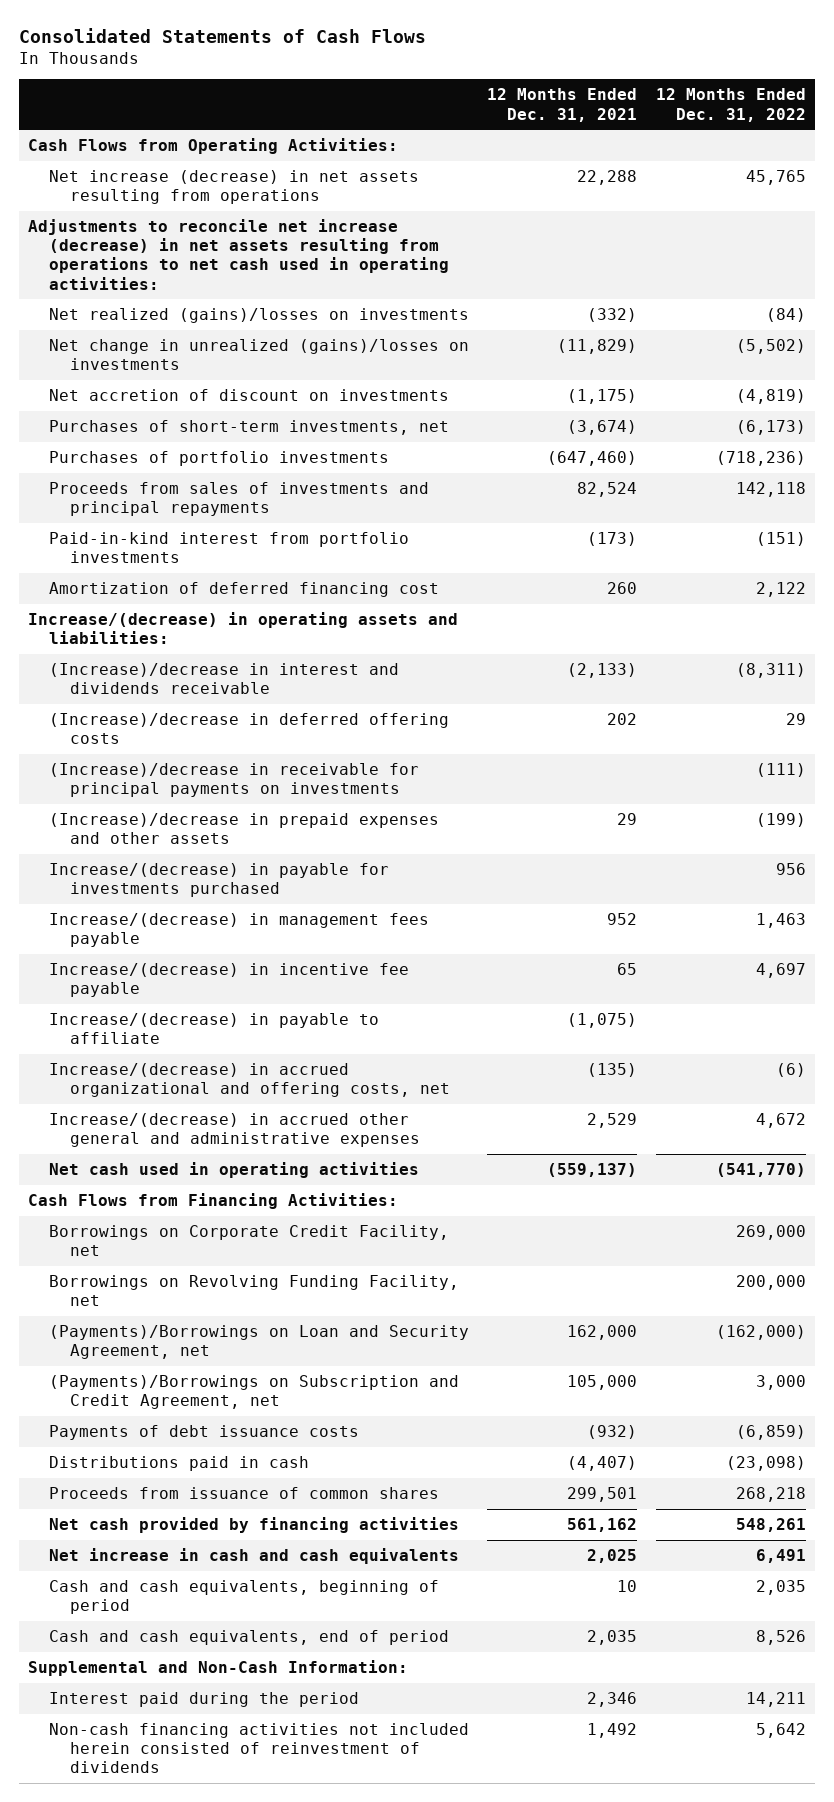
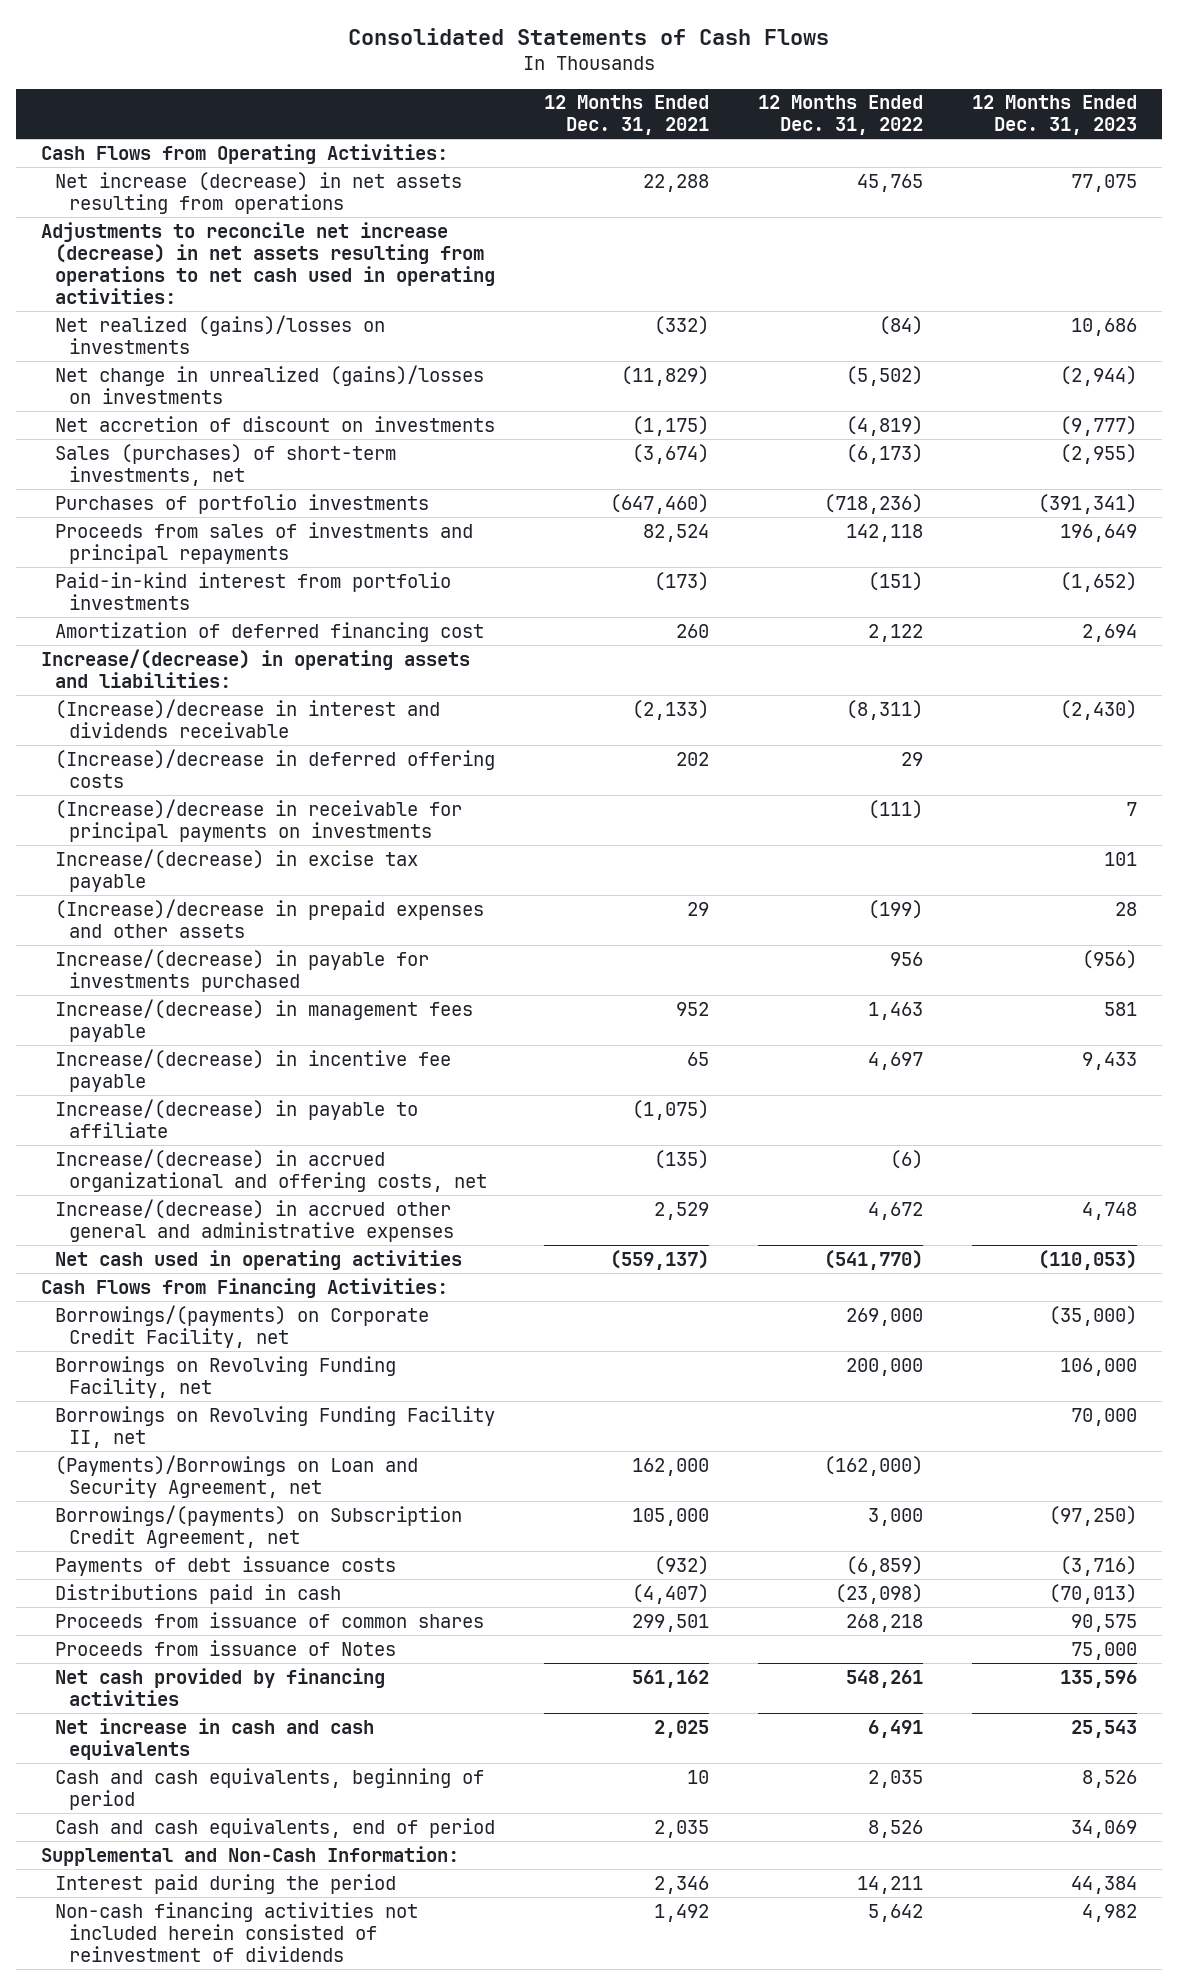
none -> [972,95,1138,136] 12 Months Ended Dec. 31, 2023
[49,420,450,436] Purchases of short-term investments, net -> [54,443,396,486] Sales (purchases) of short-term investments, net
none -> [54,848,418,892] Increase/(decrease) in excise tax payable
[49,1225,450,1257] Borrowings on Corporate Credit Facility, net -> [54,1304,429,1348] Borrowings/(payments) on Corporate Credit Facility, net
none -> [54,1405,495,1448] Borrowings on Revolving Funding Facility II, net
[49,1375,460,1410] (Payments)/Borrowings on Subscription and Credit Agreement, net -> [54,1504,462,1548] Borrowings/(payments) on Subscription Credit Agreement, net
none -> [54,1639,396,1656] Proceeds from issuance of Notes

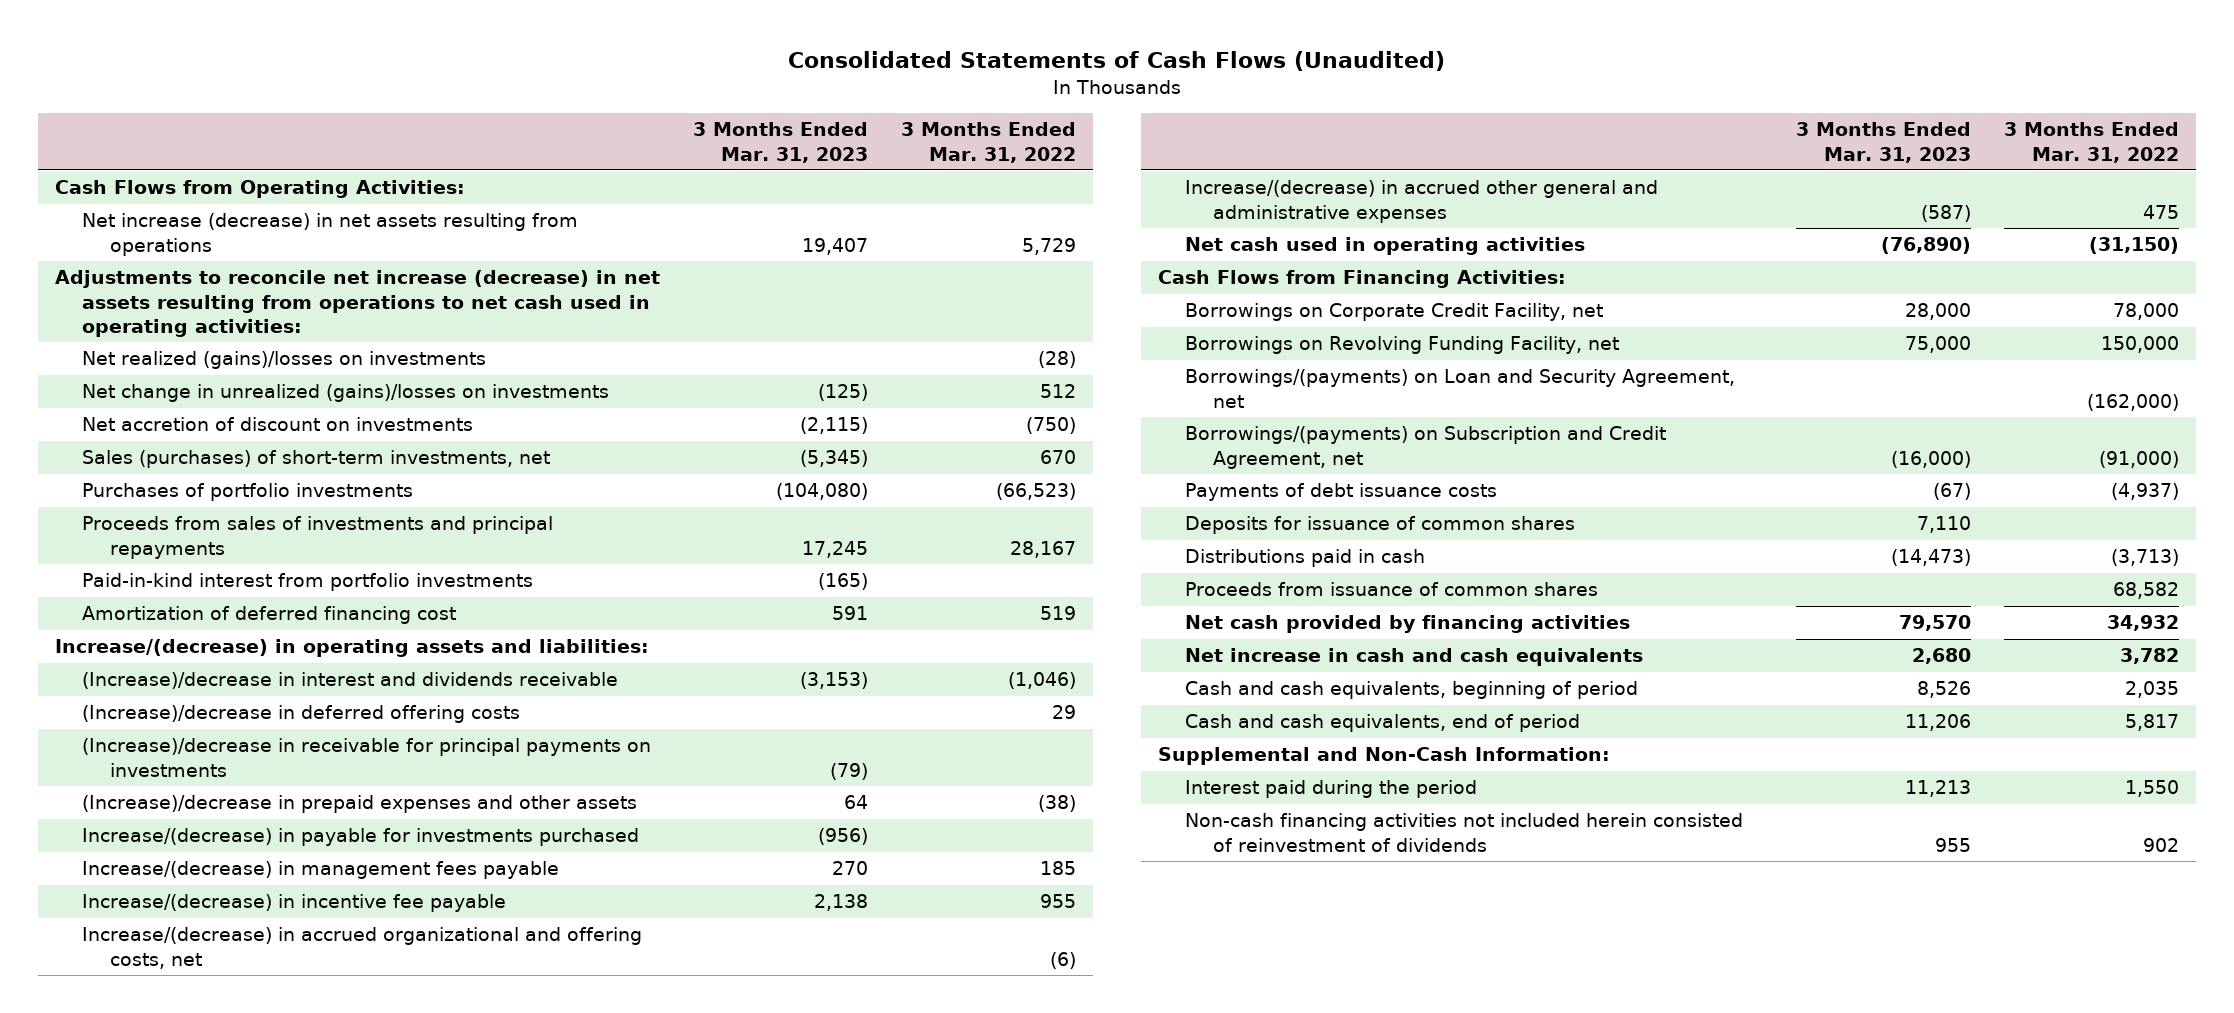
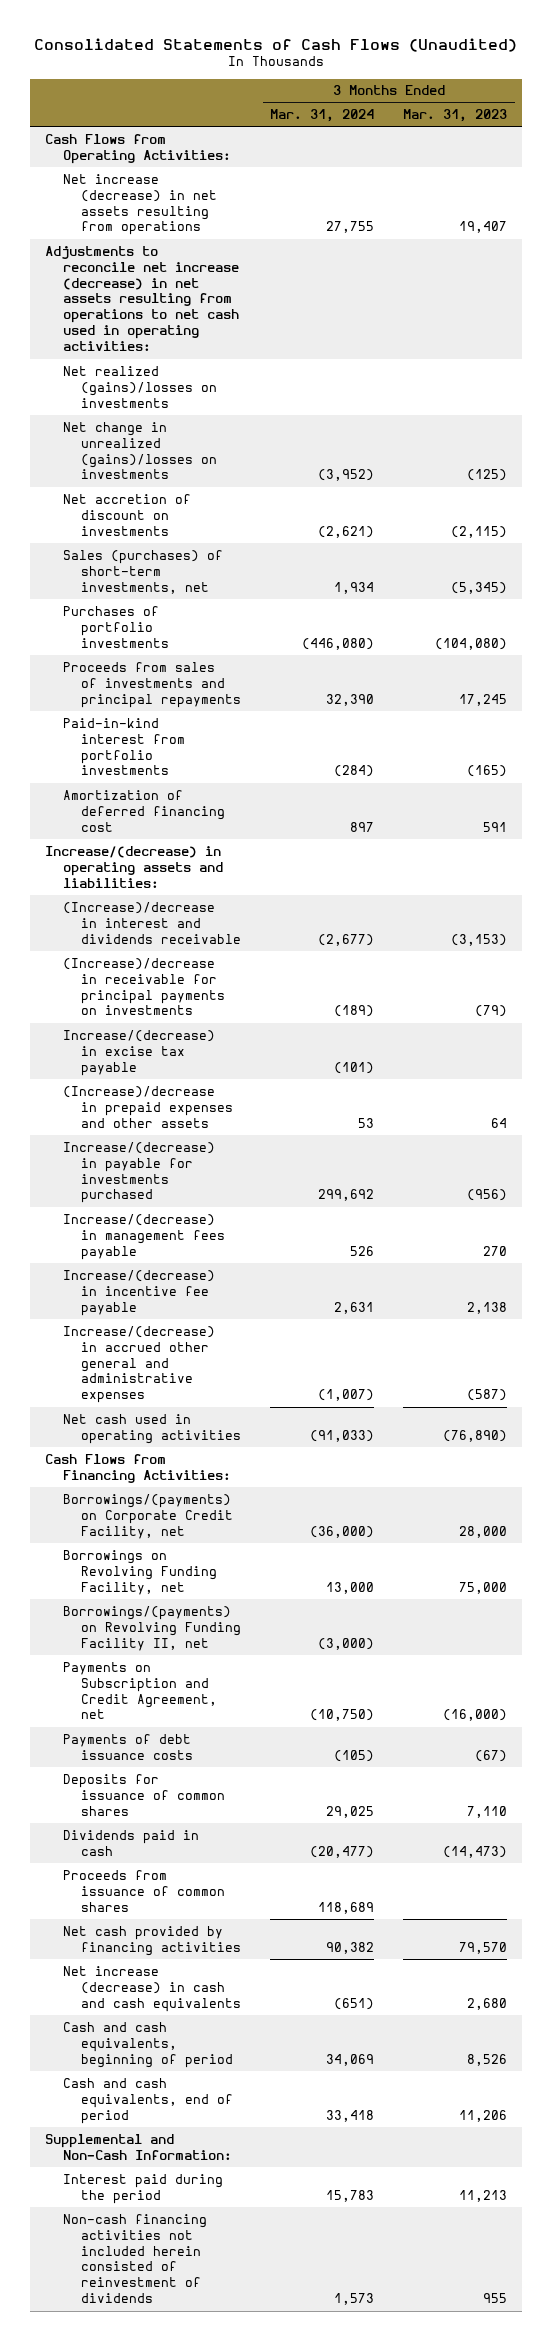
[901,122,1077,163] 3 Months Ended Mar. 31, 2022 -> none
none -> [269,109,374,123] Mar. 31, 2024
[82,705,521,724] (Increase)/decrease in deferred offering costs -> none
none -> [62,1029,215,1076] Increase/(decrease) in excise tax payable
[82,927,643,969] Increase/(decrease) in accrued organizational and offering costs, net -> none
[1185,303,1604,322] Borrowings on Corporate Credit Facility, net -> [62,1493,233,1539] Borrowings/(payments) on Corporate Credit Facility, net
[1185,369,1736,408] Borrowings/(payments) on Loan and Security Agreement, net -> none
none -> [62,1605,241,1651] Borrowings/(payments) on Revolving Funding Facility II, net
[1185,426,1667,469] Borrowings/(payments) on Subscription and Credit Agreement, net -> [62,1661,217,1720] Payments on Subscription and Credit Agreement, net
[1185,549,1426,568] Distributions paid in cash -> [62,1829,199,1856] Dividends paid in cash
[1185,648,1644,667] Net increase in cash and cash equivalents -> [62,1965,241,2012] Net increase (decrease) in cash and cash equivalents

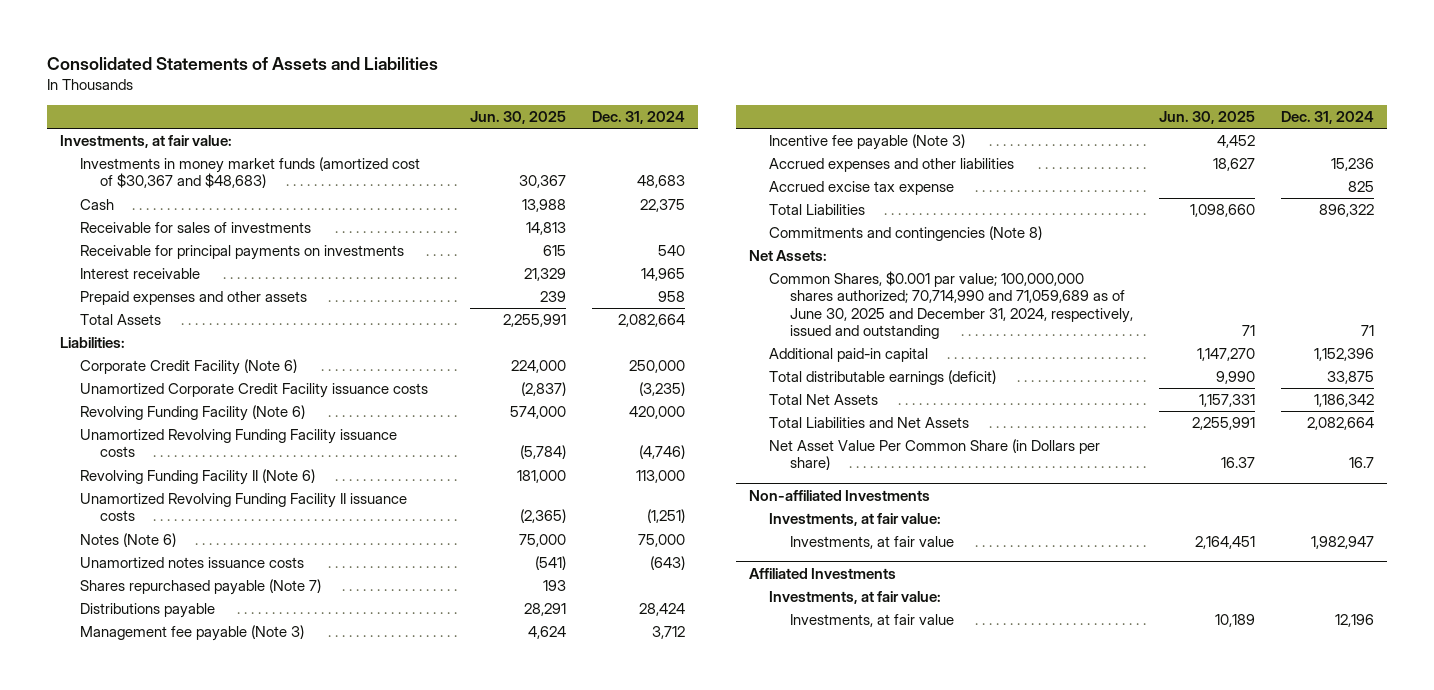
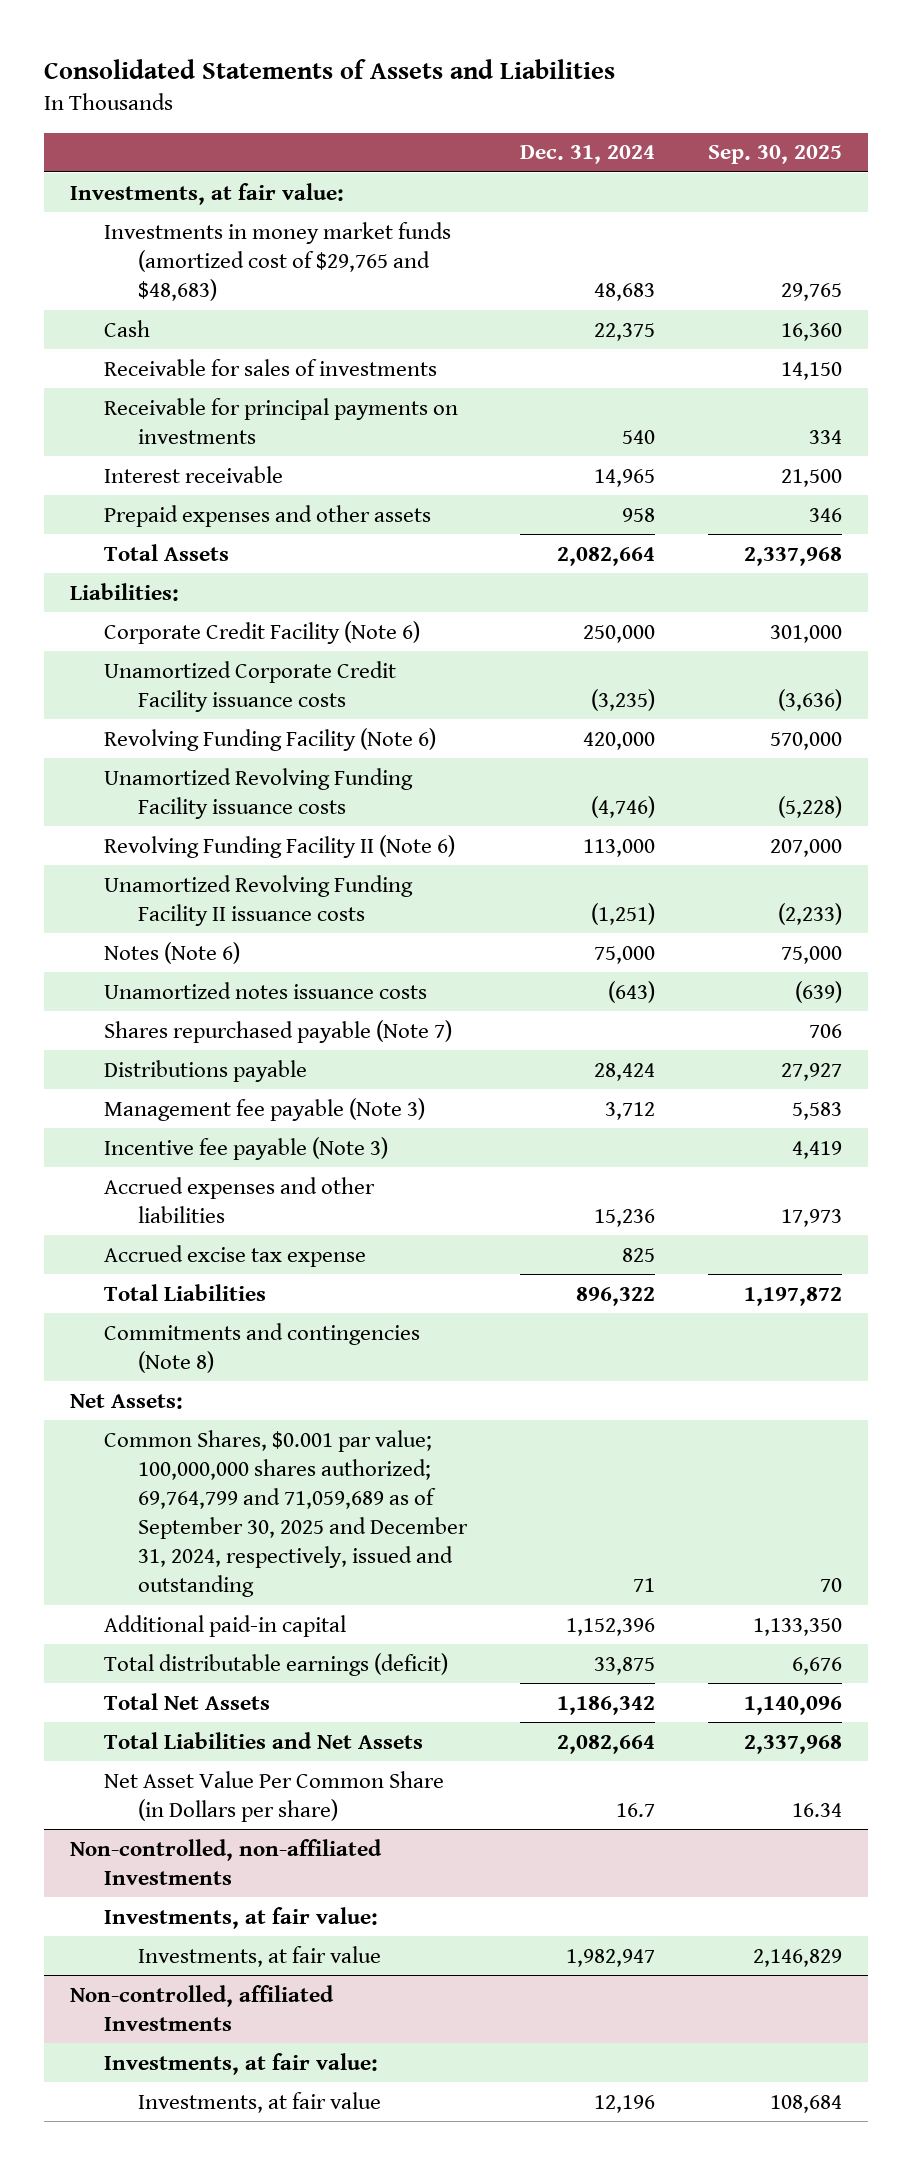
[469,111,566,125] Jun. 30, 2025 -> none
none -> [707,145,842,165] Sep. 30, 2025
[80,157,421,189] Investments in money market funds (amortized cost of $30,367 and $48,683) -> [103,221,451,301] Investments in money market funds (amortized cost of $29,765 and $48,683)
[769,271,1133,340] Common Shares, $0.001 par value; 100,000,000 shares authorized; 70,714,990 and 71,059,689 as of June 30, 2025 and December 31, 2024, respectively, issued and outstanding -> [103,1429,468,1598] Common Shares, $0.001 par value; 100,000,000 shares authorized; 69,764,799 and 71,059,689 as of September 30, 2025 and December 31, 2024, respectively, issued and outstanding
[748,489,930,501] Non-affiliated Investments -> [70,1838,383,1885] Non-controlled, non-affiliated Investments
[748,567,896,579] Affiliated Investments -> [70,1984,335,2031] Non-controlled, affiliated Investments

